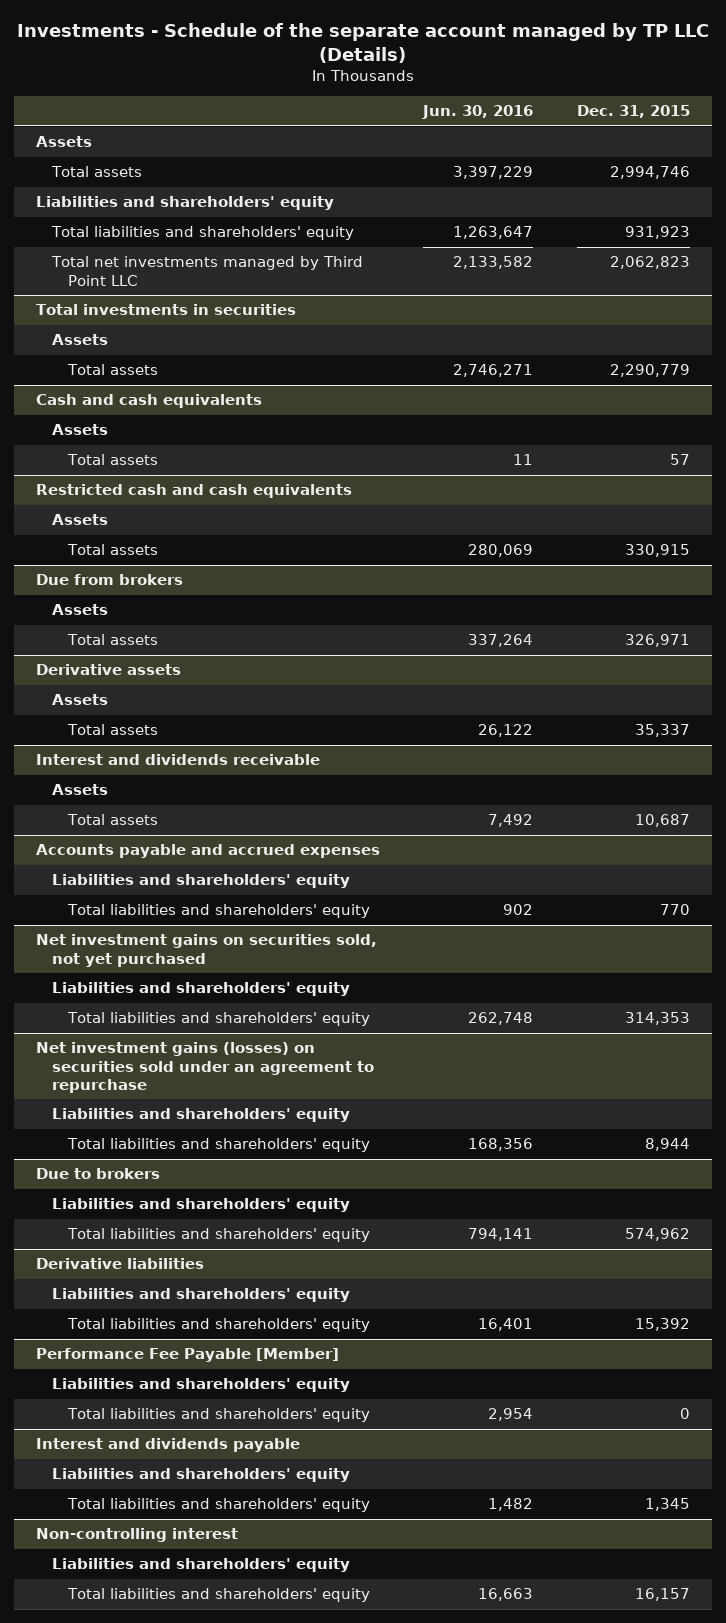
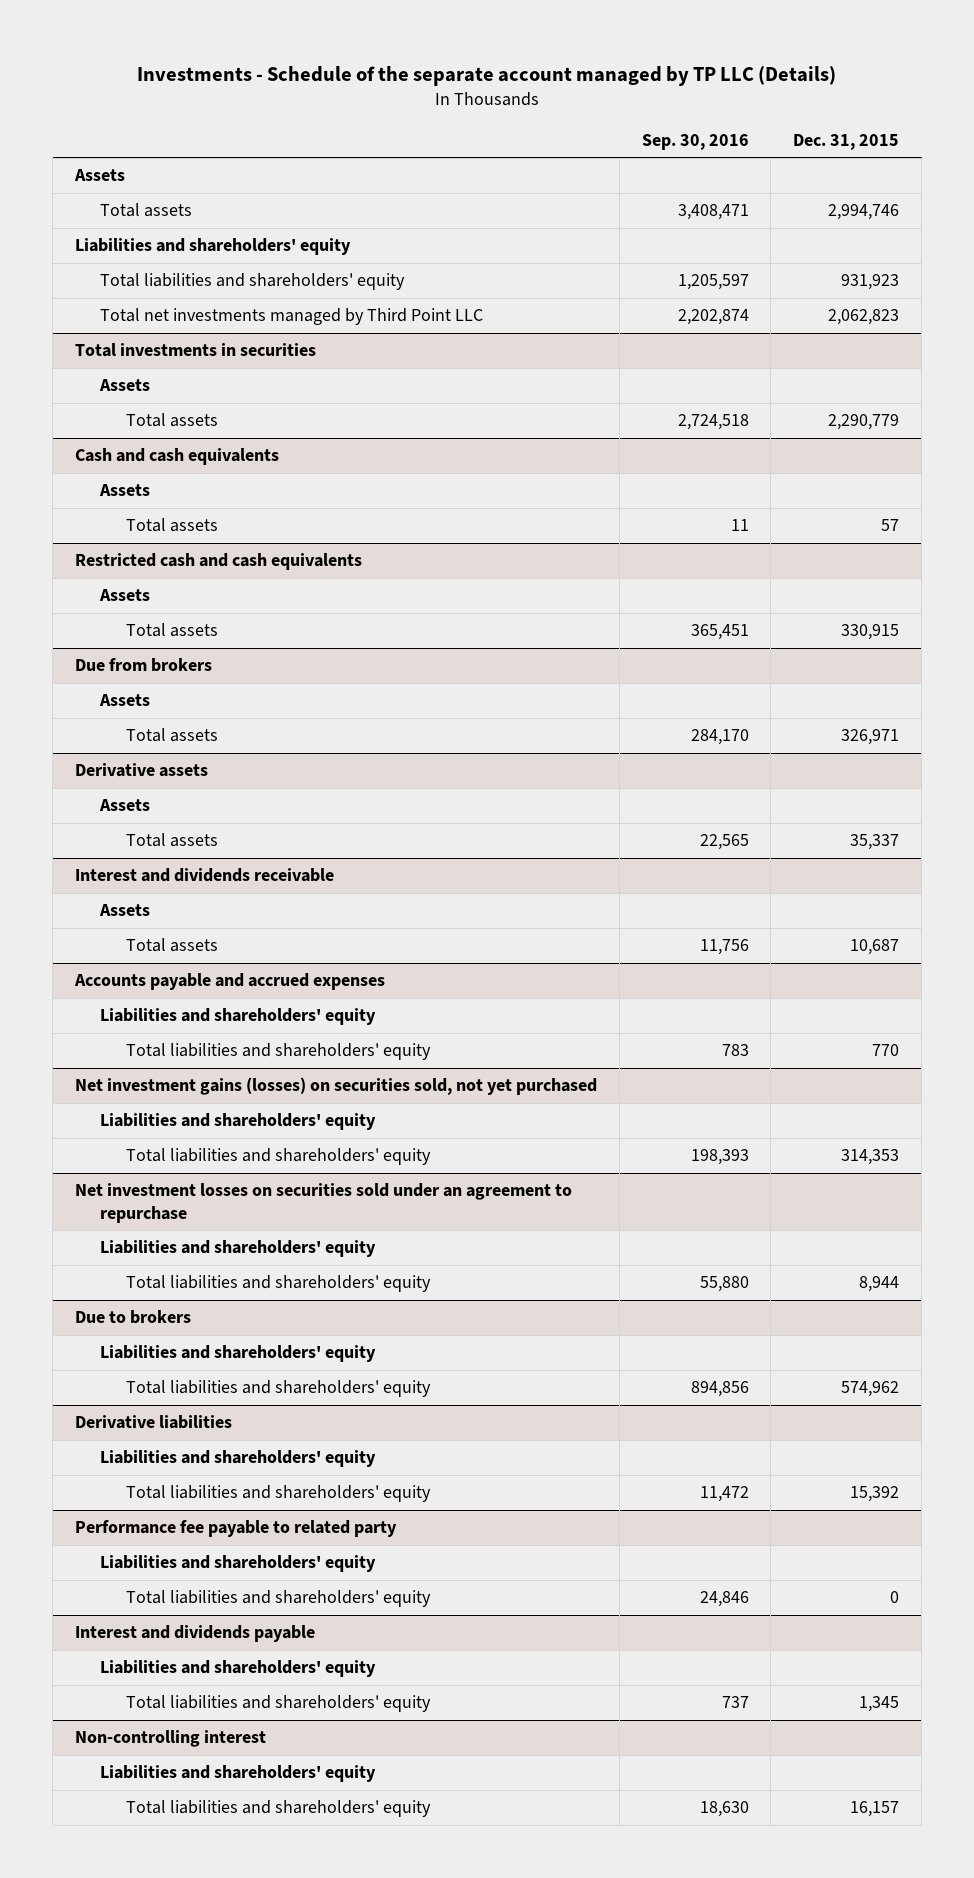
[422,105,534,120] Jun. 30, 2016 -> none
none -> [641,133,749,150] Sep. 30, 2016
[35,934,377,967] Net investment gains on securities sold, not yet purchased -> [75,1077,598,1096] Net investment gains (losses) on securities sold, not yet purchased
[35,1042,374,1094] Net investment gains (losses) on securities sold under an agreement to repurchase -> [75,1183,573,1223] Net investment losses on securities sold under an agreement to repurchase
[35,1348,339,1363] Performance Fee Payable [Member] -> [75,1520,398,1538] Performance fee payable to related party

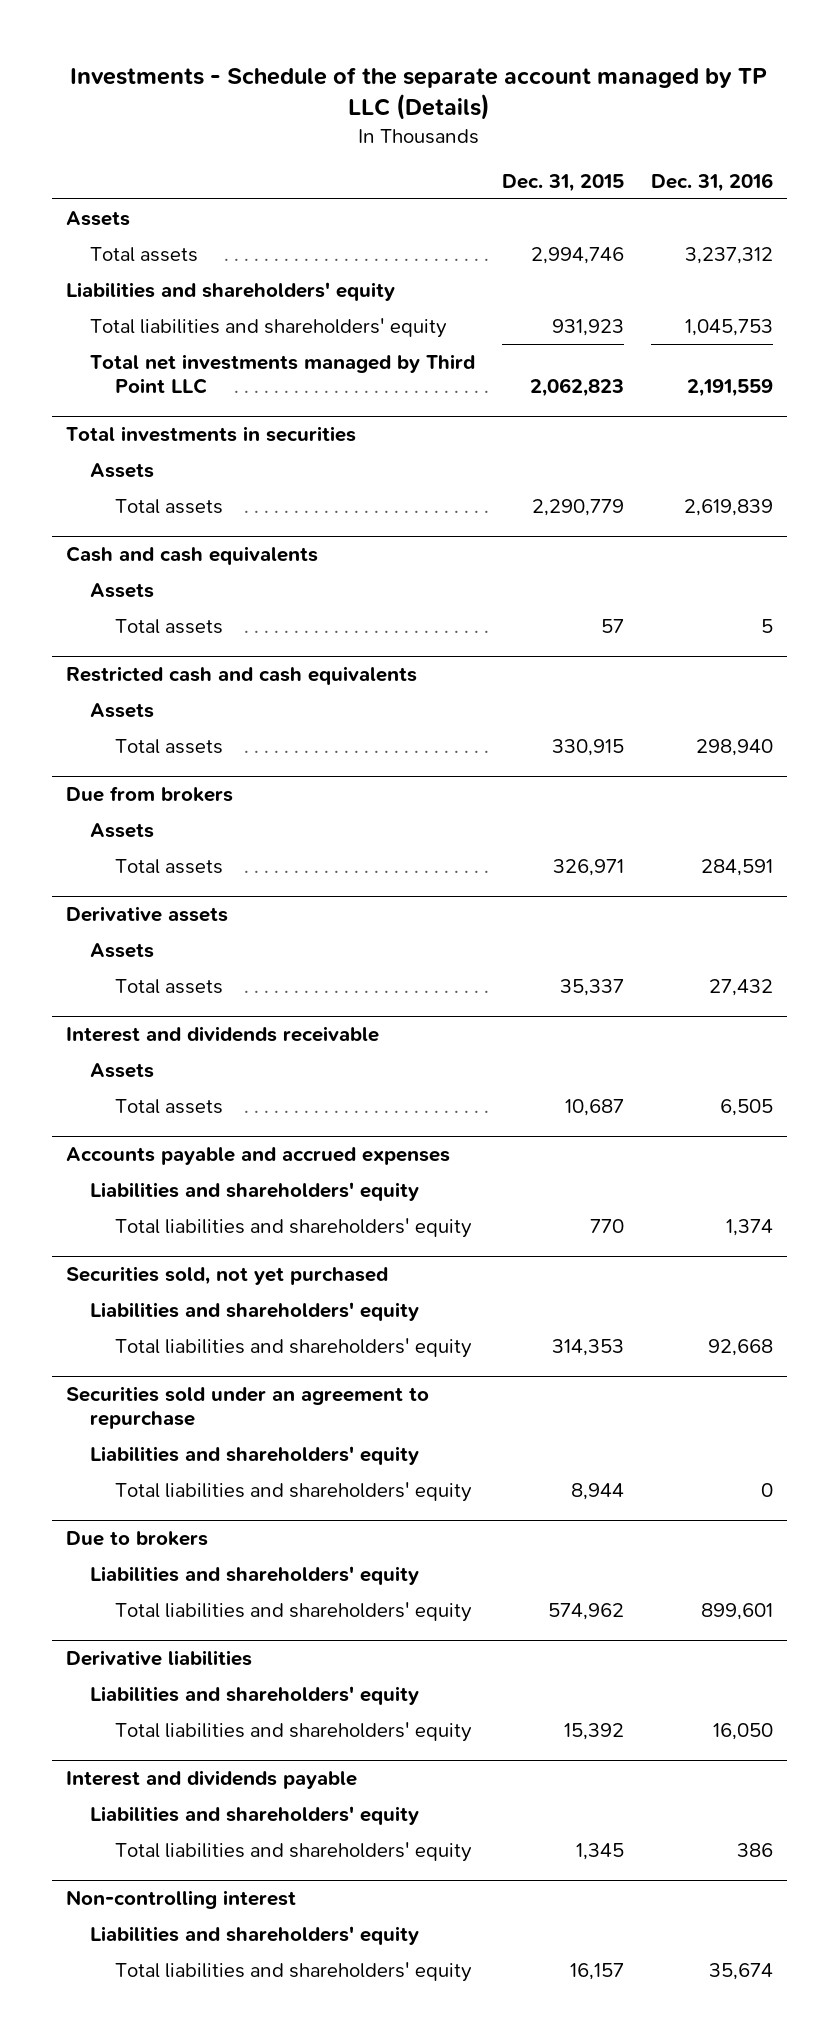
[641,133,749,150] Sep. 30, 2016 -> none
none -> [651,173,774,193] Dec. 31, 2016
[75,1077,598,1096] Net investment gains (losses) on securities sold, not yet purchased -> [65,1265,388,1285] Securities sold, not yet purchased
[75,1183,573,1223] Net investment losses on securities sold under an agreement to repurchase -> [65,1385,429,1430] Securities sold under an agreement to repurchase
[75,1520,398,1538] Performance fee payable to related party -> none
[100,1555,377,1573] Liabilities and shareholders' equity -> none
[125,1590,431,1608] Total liabilities and shareholders' equity -> none

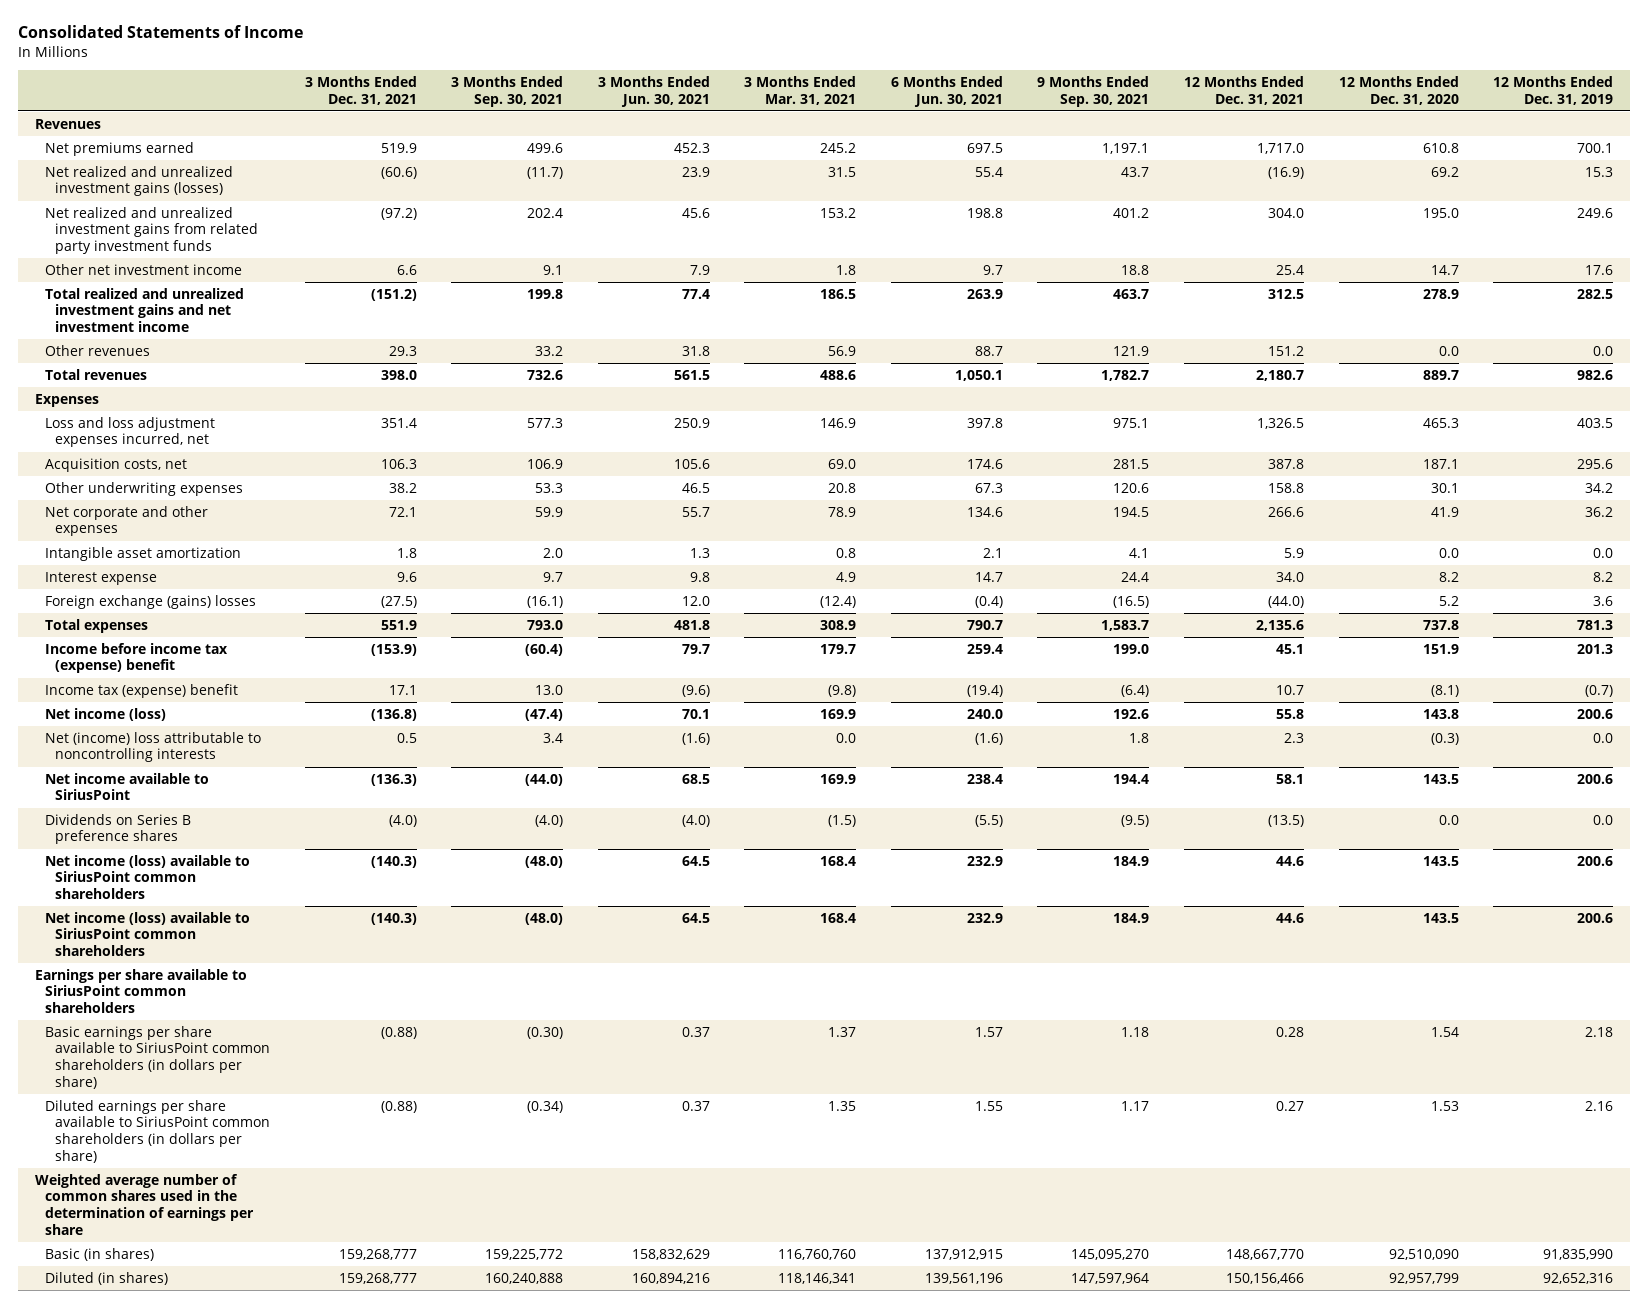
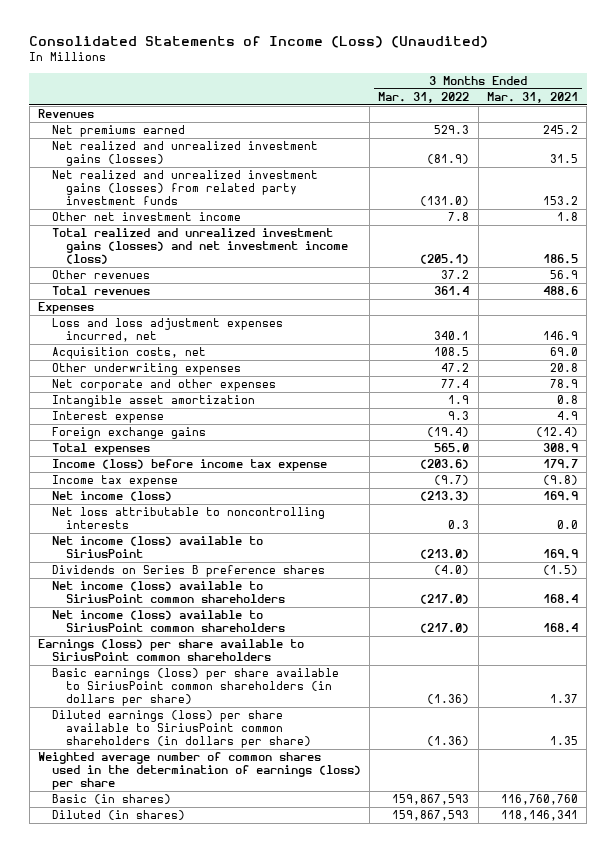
[17,25,303,39] Consolidated Statements of Income -> [29,36,489,49] Consolidated Statements of Income (Loss) (Unaudited)
[304,76,417,105] 3 Months Ended Dec. 31, 2021 -> none
[451,76,564,107] 3 Months Ended Sep. 30, 2021 -> none
[597,76,710,107] 3 Months Ended Jun. 30, 2021 -> none
[890,76,1003,107] 6 Months Ended Jun. 30, 2021 -> none
[1037,76,1150,107] 9 Months Ended Sep. 30, 2021 -> none
[1184,76,1305,105] 12 Months Ended Dec. 31, 2021 -> none
[1338,76,1459,105] 12 Months Ended Dec. 31, 2020 -> none
[1493,76,1614,105] 12 Months Ended Dec. 31, 2019 -> none
none -> [378,92,470,104] Mar. 31, 2022
[45,206,259,255] Net realized and unrealized investment gains from related party investment funds -> [51,170,318,206] Net realized and unrealized investment gains (losses) from related party investment funds
[45,287,245,333] Total realized and unrealized investment gains and net investment income -> [51,228,349,265] Total realized and unrealized investment gains (losses) and net investment income (loss)
[45,594,257,609] Foreign exchange (gains) losses -> [51,427,206,440] Foreign exchange gains
[45,642,229,674] Income before income tax (expense) benefit -> [51,459,327,472] Income (loss) before income tax expense
[45,683,239,698] Income tax (expense) benefit -> [51,475,178,488] Income tax expense
[45,731,262,763] Net (income) loss attributable to noncontrolling interests -> [51,507,325,530] Net loss attributable to noncontrolling interests
[45,772,210,801] Net income available to SiriusPoint -> [51,536,263,559] Net income (loss) available to SiriusPoint
[34,968,247,1014] Earnings per share available to SiriusPoint common shareholders -> [37,639,304,662] Earnings (loss) per share available to SiriusPoint common shareholders
[45,1025,271,1089] Basic earnings per share available to SiriusPoint common shareholders (in dollars per share) -> [51,668,339,707] Basic earnings (loss) per share available to SiriusPoint common shareholders (in dollars per share)
[45,1099,271,1163] Diluted earnings per share available to SiriusPoint common shareholders (in dollars per share) -> [51,710,312,749] Diluted earnings (loss) per share available to SiriusPoint common shareholders (in dollars per share)
[34,1173,255,1235] Weighted average number of common shares used in the determination of earnings per share -> [37,752,361,791] Weighted average number of common shares used in the determination of earnings (loss) per share

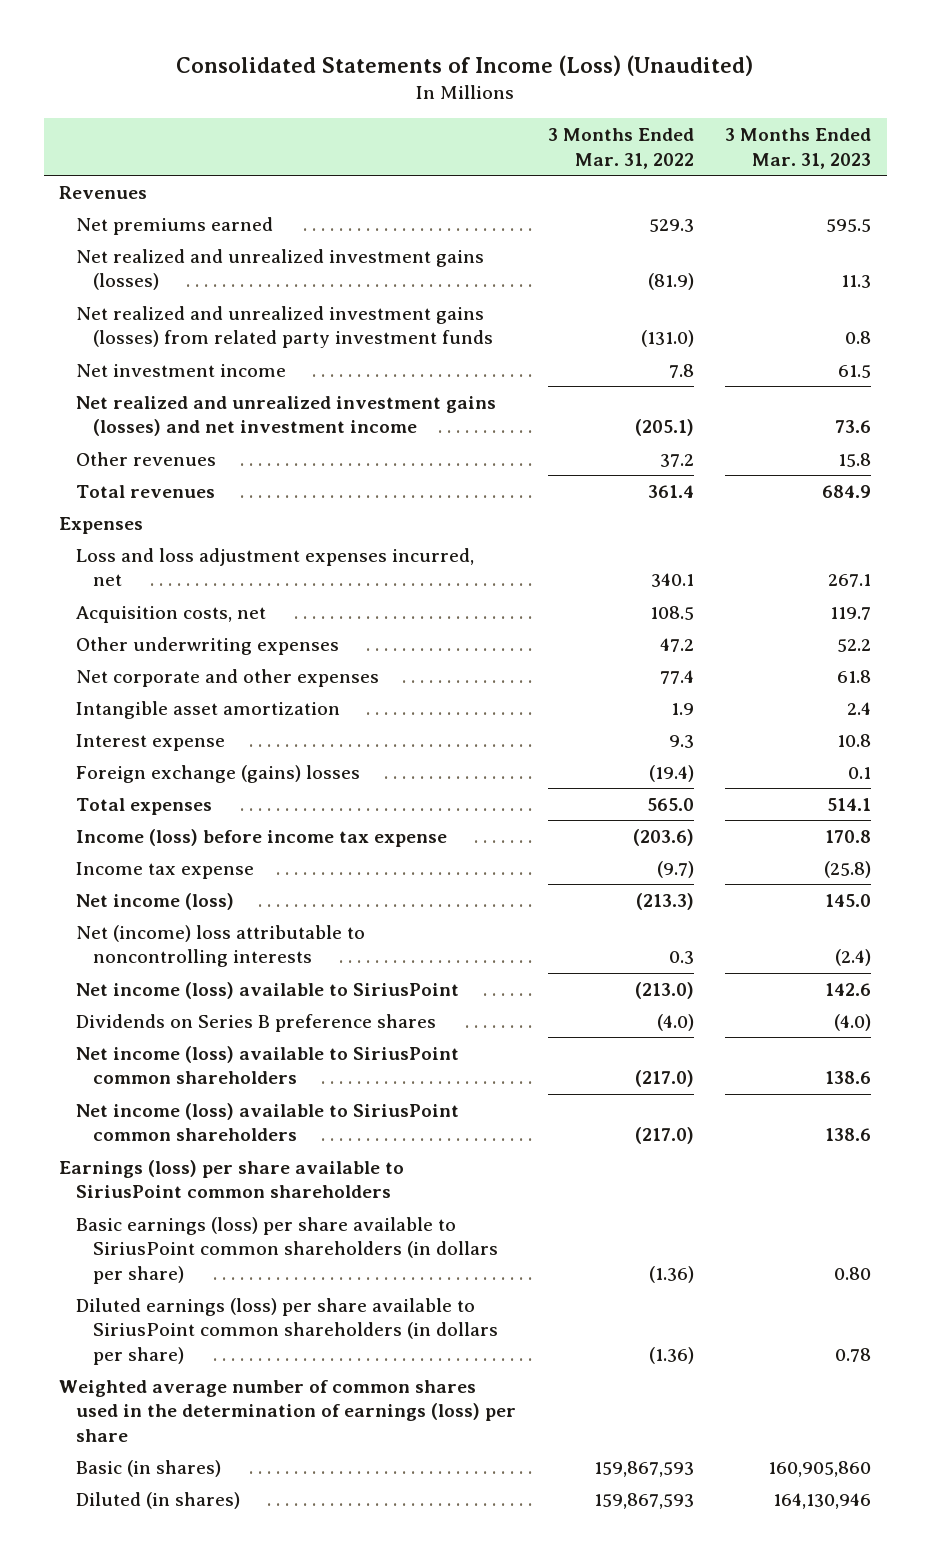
[486,92,578,104] Mar. 31, 2021 -> none
none -> [725,128,872,169] 3 Months Ended Mar. 31, 2023
[51,212,241,222] Other net investment income -> [76,363,287,377] Net investment income
[51,228,349,265] Total realized and unrealized investment gains (losses) and net investment income (loss) -> [76,395,497,437] Net realized and unrealized investment gains (losses) and net investment income
[51,427,206,440] Foreign exchange gains -> [76,764,361,783] Foreign exchange (gains) losses
[51,507,325,530] Net loss attributable to noncontrolling interests -> [76,924,366,968] Net (income) loss attributable to noncontrolling interests

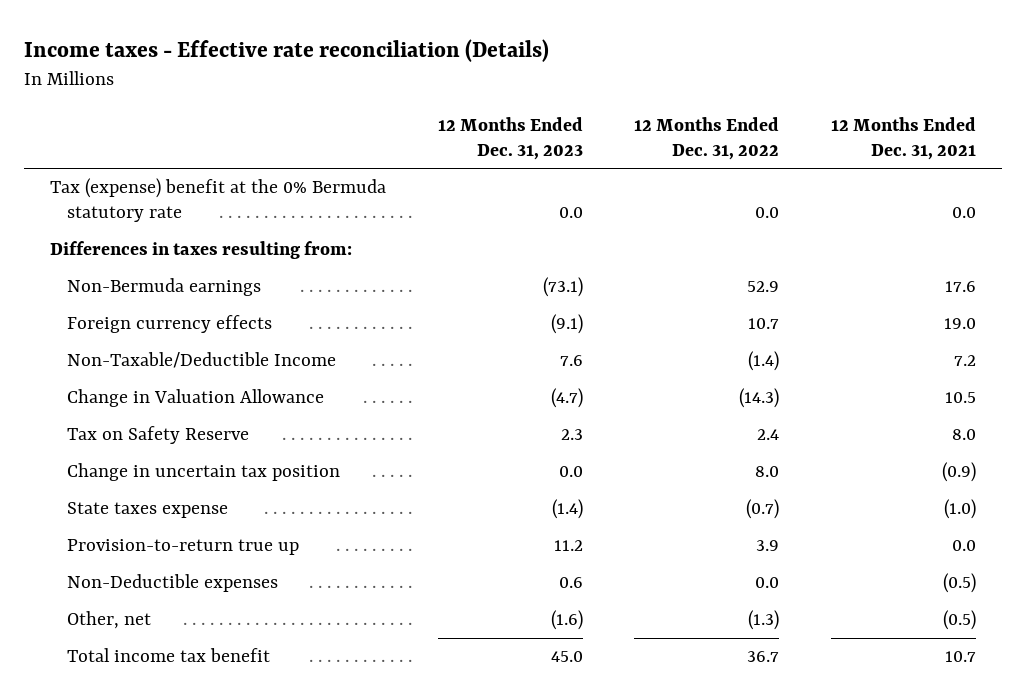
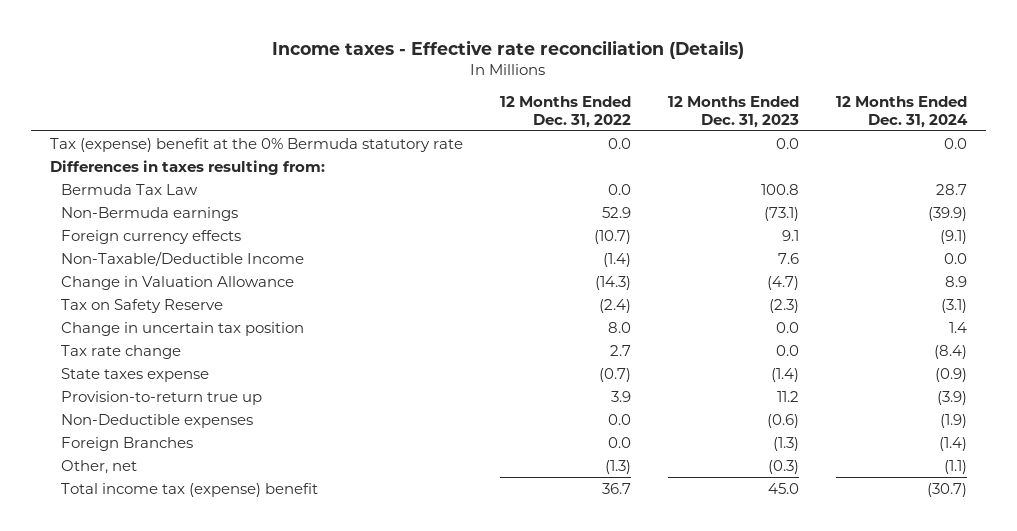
[830,116,976,160] 12 Months Ended Dec. 31, 2021 -> none
none -> [836,95,969,128] 12 Months Ended Dec. 31, 2024
none -> [60,183,198,195] Bermuda Tax Law
[550,314,583,335] (9.1) -> [781,229,799,241] 9.1
[748,318,780,330] 10.7 -> [593,229,631,244] (10.7)
[560,429,583,441] 2.3 -> [768,298,799,313] (2.3)
[757,429,780,441] 2.4 -> [598,298,631,313] (2.4)
none -> [60,344,181,359] Tax rate change
[558,577,583,589] 0.6 -> [766,413,799,428] (0.6)
none -> [60,436,193,451] Foreign Branches
[550,610,583,631] (1.6) -> [767,459,799,474] (0.3)
[66,648,270,663] Total income tax benefit -> [60,482,318,497] Total income tax (expense) benefit

